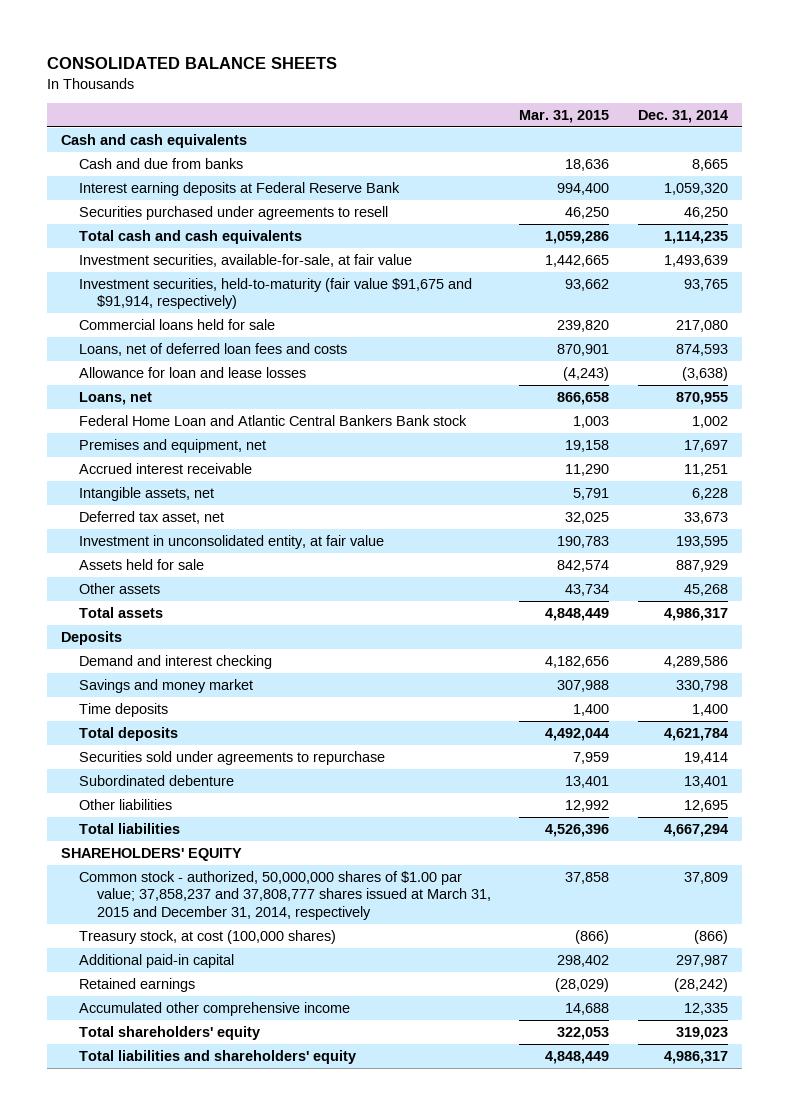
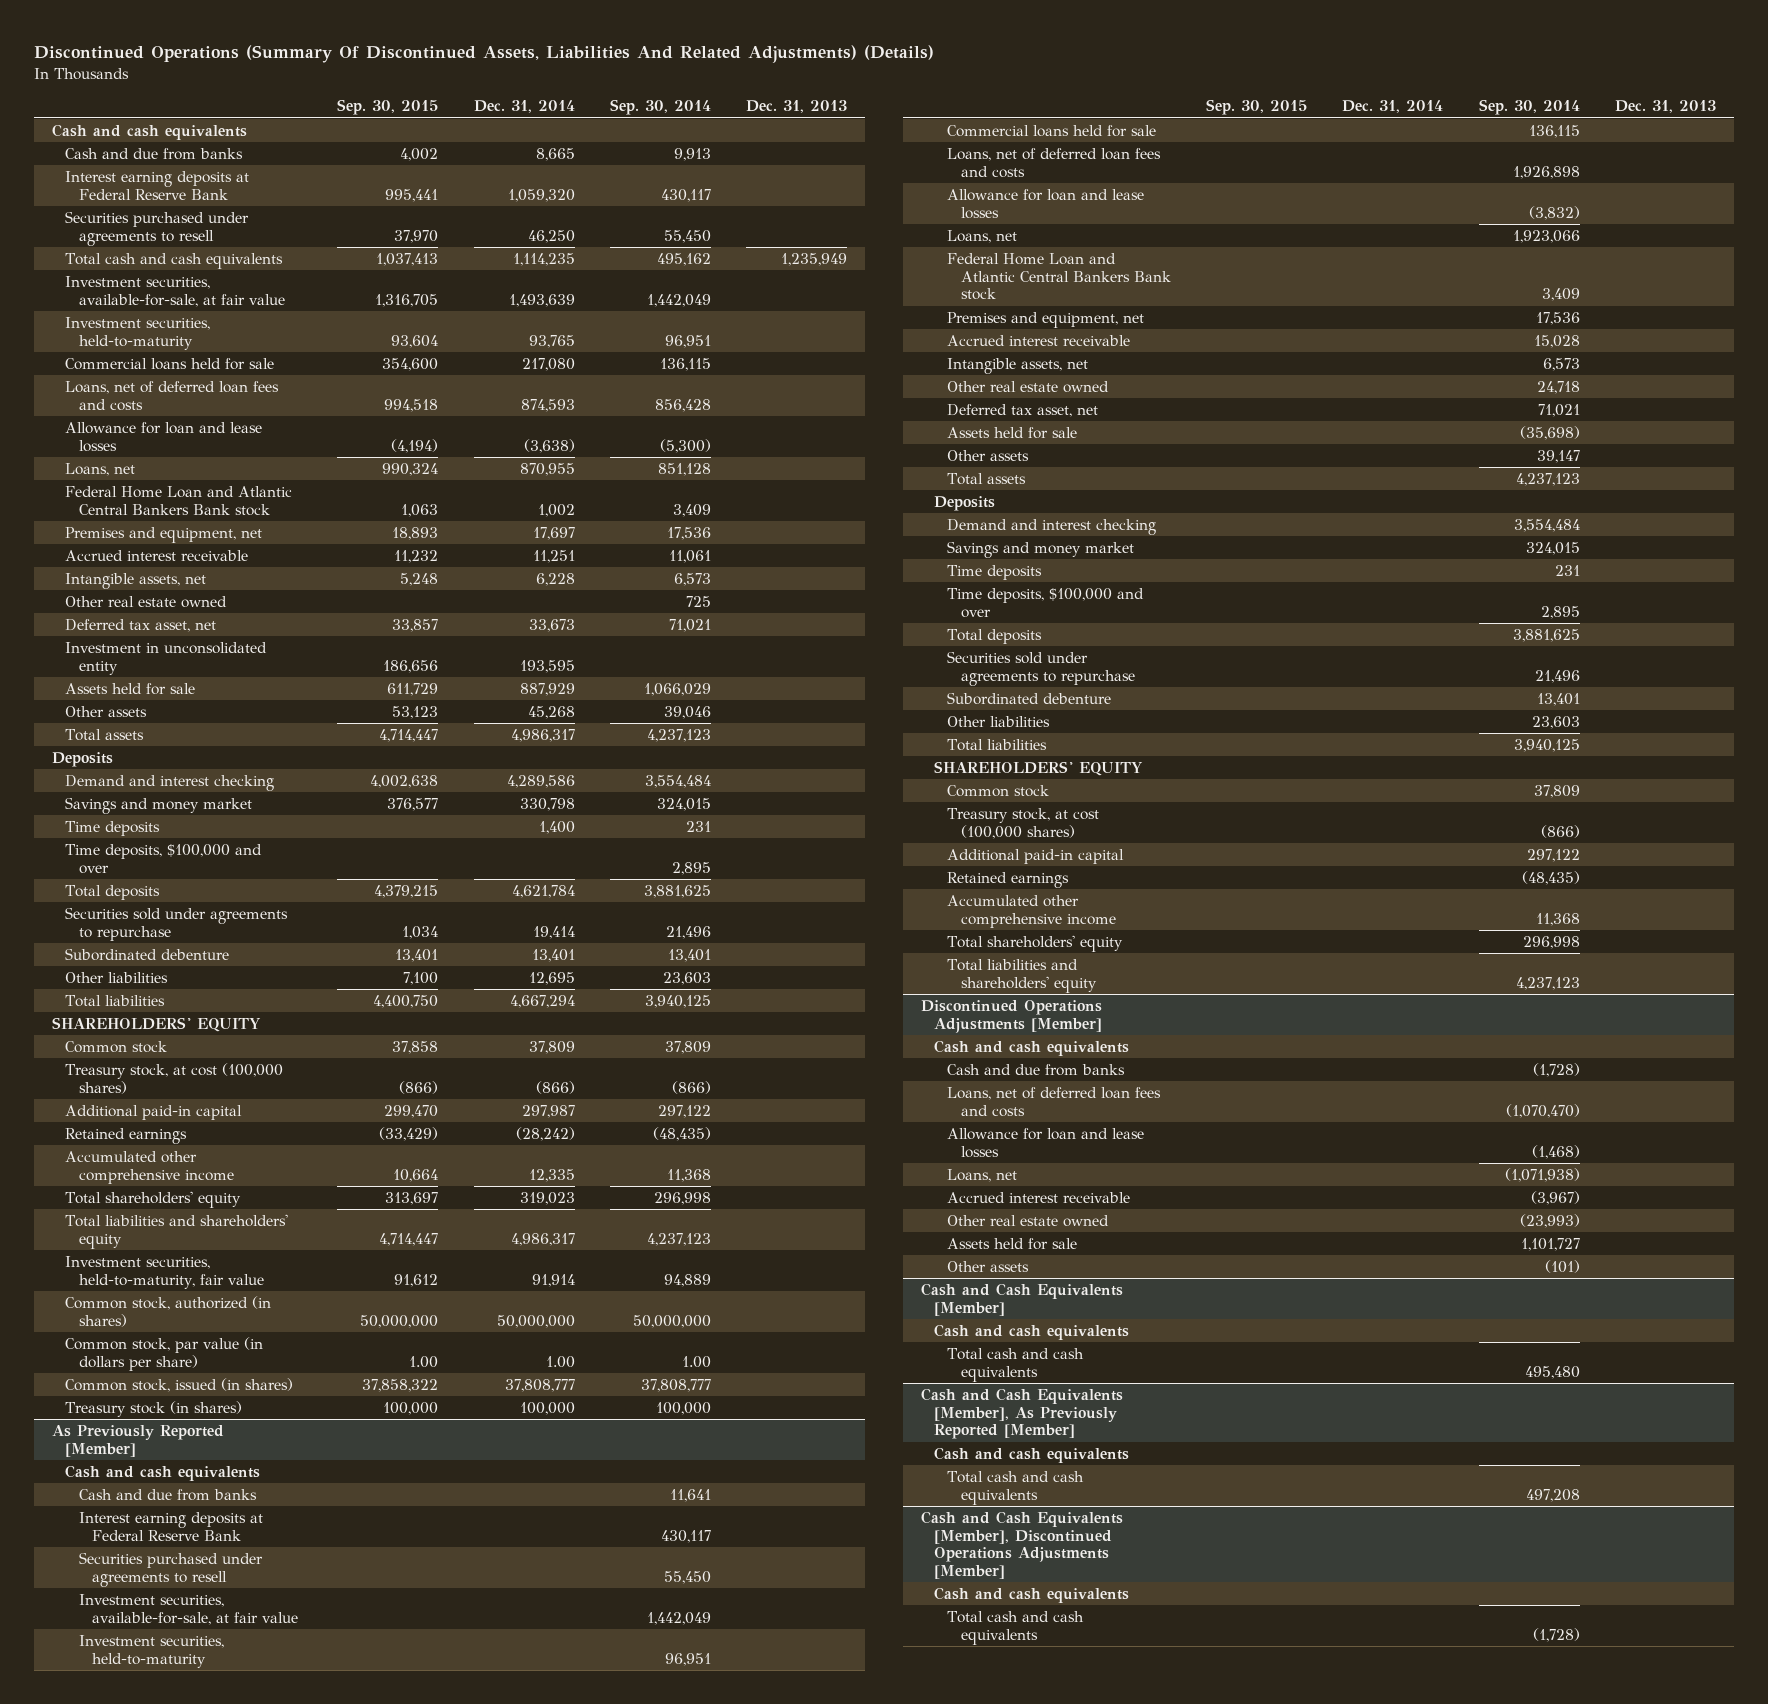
[46,57,337,70] CONSOLIDATED BALANCE SHEETS -> [34,45,935,64] Discontinued Operations (Summary Of Discontinued Assets, Liabilities And Related Adjustments) (Details)
[519,109,610,123] Mar. 31, 2015 -> none
none -> [337,99,439,116] Sep. 30, 2015
none -> [609,99,711,116] Sep. 30, 2014
none -> [746,100,848,114] Dec. 31, 2013
[78,277,472,310] Investment securities, held-to-maturity (fair value $91,675 and $91,914, respectively) -> [65,316,211,350] Investment securities, held-to-maturity
none -> [65,595,228,608] Other real estate owned
[78,534,384,549] Investment in unconsolidated entity, at fair value -> [65,641,268,675] Investment in unconsolidated entity
none -> [65,843,263,874] Time deposits, $100,000 and over
[78,870,491,921] Common stock - authorized, 50,000,000 shares of $1.00 par value; 37,858,237 and 37,808,777 shares issued at March 31, 2015 and December 31, 2014, respectively -> [65,1040,168,1053] Common stock
none -> [65,1255,264,1289] Investment securities, held-to-maturity, fair value
none -> [65,1295,272,1327] Common stock, authorized (in shares)
none -> [65,1336,264,1371] Common stock, par value (in dollars per share)
none -> [65,1377,294,1392] Common stock, issued (in shares)
none -> [65,1400,243,1417] Treasury stock (in shares)
none -> [52,1424,225,1457] As Previously Reported [Member]
none -> [65,1464,261,1481] Cash and cash equivalents
none -> [78,1488,257,1501] Cash and due from banks
none -> [78,1511,263,1541] Interest earning deposits at Federal Reserve Bank
none -> [78,1551,263,1587] Securities purchased under agreements to resell
none -> [78,1593,298,1625] Investment securities, available-for-sale, at fair value
none -> [78,1634,224,1668] Investment securities, held-to-maturity
none -> [947,124,1157,137] Commercial loans held for sale
none -> [947,147,1162,178] Loans, net of deferred loan fees and costs
none -> [947,188,1145,219] Allowance for loan and lease losses
none -> [947,229,1018,243] Loans, net
none -> [947,252,1171,301] Federal Home Loan and Atlantic Central Bankers Bank stock
none -> [947,311,1145,328] Premises and equipment, net
none -> [947,334,1131,346] Accrued interest receivable
none -> [947,357,1089,374] Intangible assets, net
none -> [947,380,1110,393] Other real estate owned
none -> [947,403,1099,417] Deferred tax asset, net
none -> [947,426,1078,439] Assets held for sale
none -> [947,449,1030,461] Other assets
none -> [947,472,1027,485] Total assets
none -> [934,495,996,511] Deposits
none -> [947,518,1157,535] Demand and interest checking
none -> [947,540,1135,558] Savings and money market
none -> [947,564,1043,580] Time deposits
none -> [947,587,1145,618] Time deposits, $100,000 and over
none -> [947,628,1043,644] Total deposits
none -> [947,650,1135,686] Securities sold under agreements to repurchase
none -> [947,691,1112,705] Subordinated debenture
none -> [947,715,1051,727] Other liabilities
none -> [947,738,1048,751] Total liabilities
none -> [934,760,1144,776] SHAREHOLDERS' EQUITY
none -> [947,784,1050,797] Common stock
none -> [947,807,1100,839] Treasury stock, at cost (100,000 shares)
none -> [947,848,1125,864] Additional paid-in capital
none -> [947,871,1070,888] Retained earnings
none -> [947,894,1116,928] Accumulated other comprehensive income
none -> [947,934,1124,952] Total shareholders' equity
none -> [947,958,1097,993] Total liabilities and shareholders' equity
none -> [921,999,1103,1033] Discontinued Operations Adjustments [Member]
none -> [934,1039,1130,1056] Cash and cash equivalents
none -> [947,1063,1126,1076] Cash and due from banks
none -> [947,1086,1162,1117] Loans, net of deferred loan fees and costs
none -> [947,1127,1145,1158] Allowance for loan and lease losses
none -> [947,1168,1018,1182] Loans, net
none -> [947,1191,1131,1203] Accrued interest receivable
none -> [947,1214,1110,1227] Other real estate owned
none -> [947,1237,1078,1250] Assets held for sale
none -> [947,1260,1030,1272] Other assets
none -> [921,1282,1124,1316] Cash and Cash Equivalents [Member]
none -> [934,1323,1130,1340] Cash and cash equivalents
none -> [947,1347,1085,1382] Total cash and cash equivalents
none -> [921,1387,1124,1440] Cash and Cash Equivalents [Member], As Previously Reported [Member]
none -> [934,1446,1130,1463] Cash and cash equivalents
none -> [947,1470,1085,1505] Total cash and cash equivalents
none -> [921,1510,1124,1580] Cash and Cash Equivalents [Member], Discontinued Operations Adjustments [Member]
none -> [934,1586,1130,1603] Cash and cash equivalents
none -> [947,1610,1085,1645] Total cash and cash equivalents

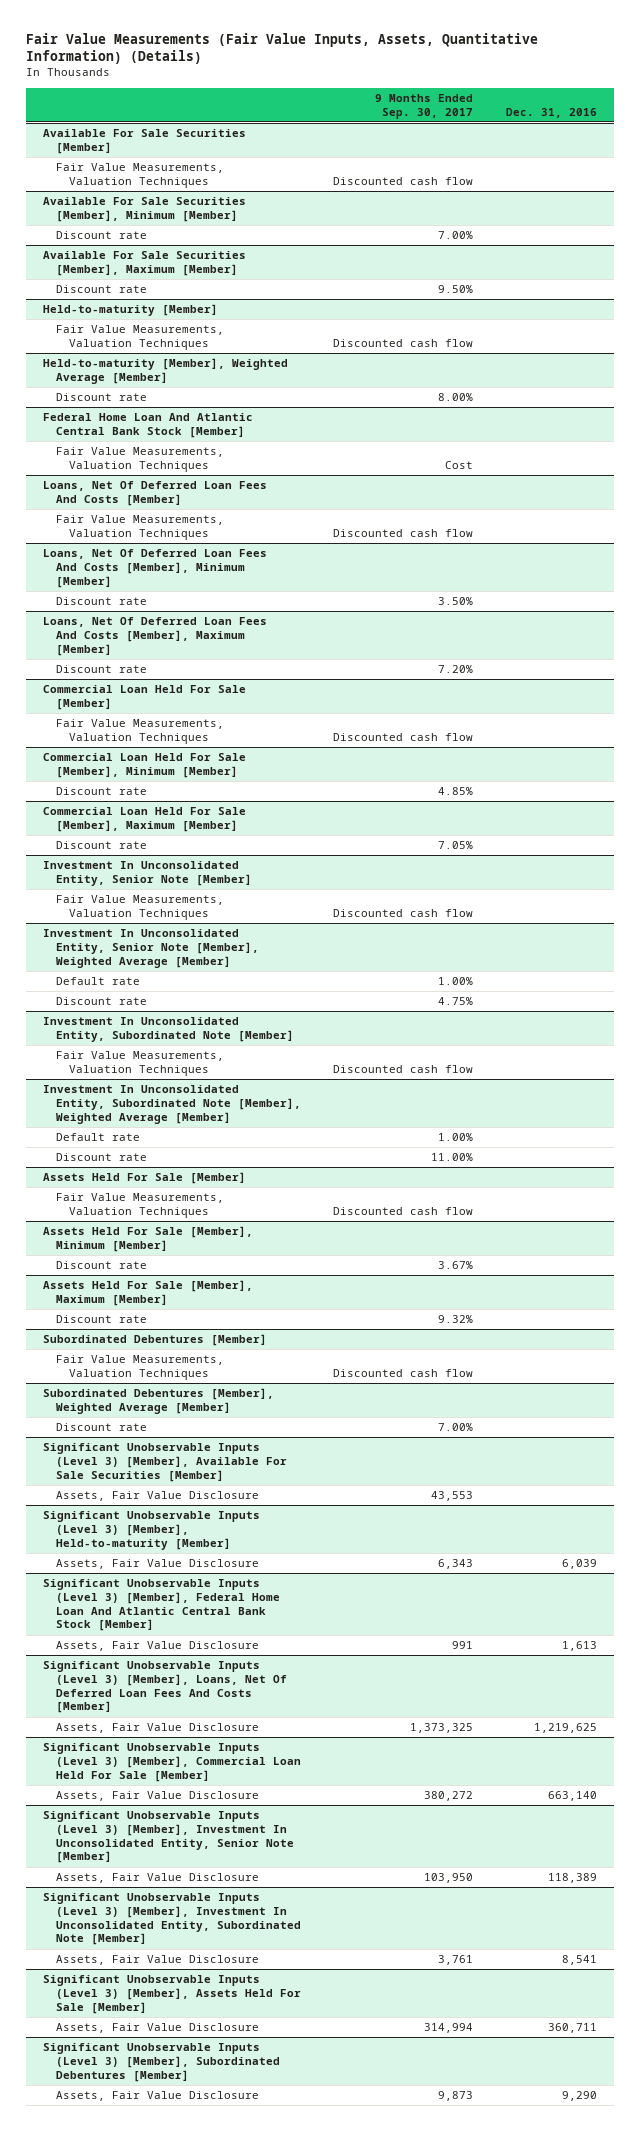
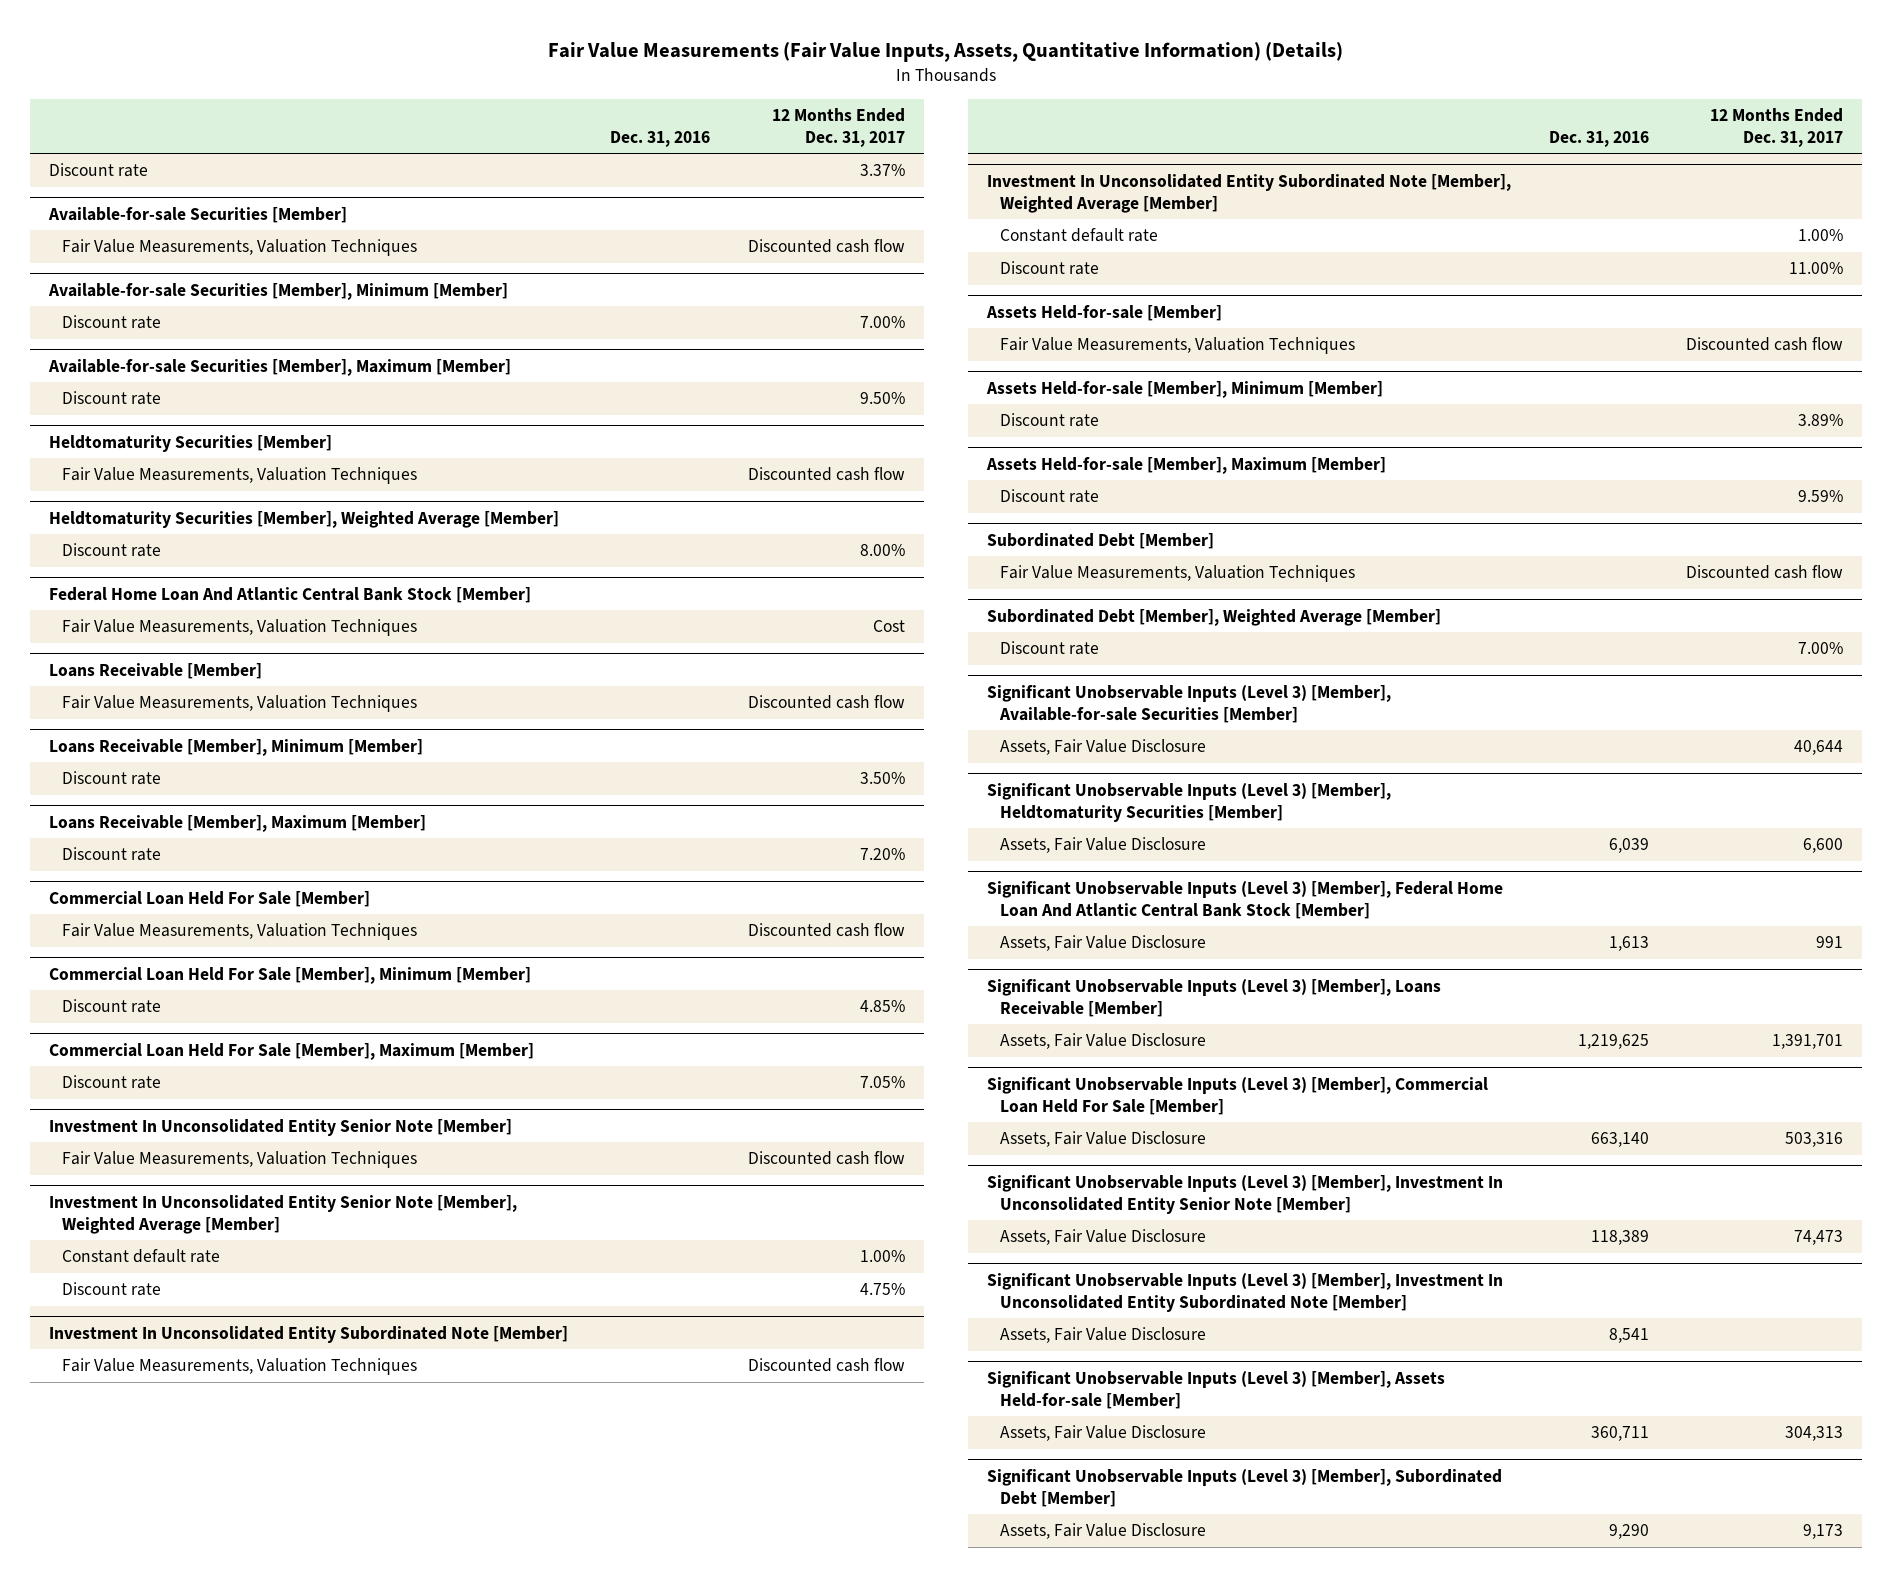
[375,93,474,119] 9 Months Ended Sep. 30, 2017 -> none
none -> [771,107,905,147] 12 Months Ended Dec. 31, 2017
none -> [48,163,148,178] Discount rate
[42,129,246,154] Available For Sale Securities [Member] -> [47,206,347,223] Available-for-sale Securities [Member]
[42,197,246,222] Available For Sale Securities [Member], Minimum [Member] -> [47,282,508,300] Available-for-sale Securities [Member], Minimum [Member]
[42,251,246,276] Available For Sale Securities [Member], Maximum [Member] -> [47,358,511,376] Available-for-sale Securities [Member], Maximum [Member]
[42,304,218,317] Held-to-maturity [Member] -> [48,434,332,452] Heldtomaturity Securities [Member]
[42,358,288,384] Held-to-maturity [Member], Weighted Average [Member] -> none
[55,393,147,402] Discount rate -> none
none -> [48,510,559,528] Heldtomaturity Securities [Member], Weighted Average [Member]
none -> [61,543,161,558] Discount rate
[42,481,267,506] Loans, Net Of Deferred Loan Fees And Costs [Member] -> [48,662,262,679] Loans Receivable [Member]
[42,549,267,588] Loans, Net Of Deferred Loan Fees And Costs [Member], Minimum [Member] -> none
[55,597,147,606] Discount rate -> none
[42,617,267,656] Loans, Net Of Deferred Loan Fees And Costs [Member], Maximum [Member] -> none
[55,665,147,674] Discount rate -> none
none -> [48,738,423,756] Loans Receivable [Member], Minimum [Member]
none -> [61,771,161,786] Discount rate
none -> [48,814,426,832] Loans Receivable [Member], Maximum [Member]
none -> [61,847,161,862] Discount rate
[42,861,252,886] Investment In Unconsolidated Entity, Senior Note [Member] -> [48,1118,512,1136] Investment In Unconsolidated Entity Senior Note [Member]
[42,929,259,968] Investment In Unconsolidated Entity, Senior Note [Member], Weighted Average [Member] -> [48,1194,517,1234] Investment In Unconsolidated Entity Senior Note [Member], Weighted Average [Member]
[55,977,140,986] Default rate -> [61,1249,220,1264] Constant default rate
[42,1017,294,1042] Investment In Unconsolidated Entity, Subordinated Note [Member] -> [48,1325,568,1343] Investment In Unconsolidated Entity Subordinated Note [Member]
[42,1085,301,1124] Investment In Unconsolidated Entity, Subordinated Note [Member], Weighted Average [Member] -> [986,173,1511,213] Investment In Unconsolidated Entity Subordinated Note [Member], Weighted Average [Member]
[55,1133,140,1142] Default rate -> [1000,228,1159,243] Constant default rate
[42,1172,246,1185] Assets Held For Sale [Member] -> [985,304,1222,321] Assets Held-for-sale [Member]
[42,1226,253,1252] Assets Held For Sale [Member], Minimum [Member] -> [985,380,1383,398] Assets Held-for-sale [Member], Minimum [Member]
[42,1280,253,1306] Assets Held For Sale [Member], Maximum [Member] -> [985,456,1386,474] Assets Held-for-sale [Member], Maximum [Member]
[42,1334,267,1347] Subordinated Debentures [Member] -> [986,532,1214,549] Subordinated Debt [Member]
[42,1388,274,1414] Subordinated Debentures [Member], Weighted Average [Member] -> [986,608,1441,626] Subordinated Debt [Member], Weighted Average [Member]
[42,1443,287,1482] Significant Unobservable Inputs (Level 3) [Member], Available For Sale Securities [Member] -> [986,684,1391,723] Significant Unobservable Inputs (Level 3) [Member], Available-for-sale Securities [Member]
[42,1511,260,1550] Significant Unobservable Inputs (Level 3) [Member], Held-to-maturity [Member] -> [986,782,1391,822] Significant Unobservable Inputs (Level 3) [Member], Heldtomaturity Securities [Member]
[42,1661,287,1714] Significant Unobservable Inputs (Level 3) [Member], Loans, Net Of Deferred Loan Fees And Costs [Member] -> [986,978,1441,1017] Significant Unobservable Inputs (Level 3) [Member], Loans Receivable [Member]
[42,1811,294,1864] Significant Unobservable Inputs (Level 3) [Member], Investment In Unconsolidated Entity, Senior Note [Member] -> [986,1174,1503,1214] Significant Unobservable Inputs (Level 3) [Member], Investment In Unconsolidated Entity Senior Note [Member]
[42,1893,301,1946] Significant Unobservable Inputs (Level 3) [Member], Investment In Unconsolidated Entity, Subordinated Note [Member] -> [986,1272,1503,1312] Significant Unobservable Inputs (Level 3) [Member], Investment In Unconsolidated Entity Subordinated Note [Member]
[42,1975,301,2014] Significant Unobservable Inputs (Level 3) [Member], Assets Held For Sale [Member] -> [986,1370,1445,1409] Significant Unobservable Inputs (Level 3) [Member], Assets Held-for-sale [Member]
[42,2043,280,2082] Significant Unobservable Inputs (Level 3) [Member], Subordinated Debentures [Member] -> [986,1468,1502,1507] Significant Unobservable Inputs (Level 3) [Member], Subordinated Debt [Member]

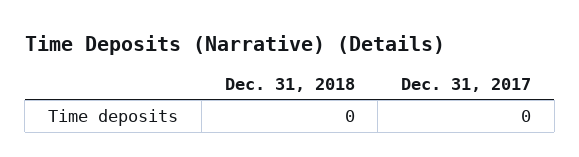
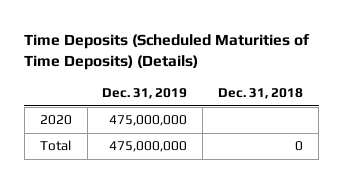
[24,34,445,55] Time Deposits (Narrative) (Details) -> [24,34,311,71] Time Deposits (Scheduled Maturities of Time Deposits) (Details)
[401,77,532,92] Dec. 31, 2017 -> none
none -> [102,88,188,100] Dec. 31, 2019
none -> [39,115,72,126] 2020
[48,108,179,126] Time deposits -> [39,140,71,152] Total

